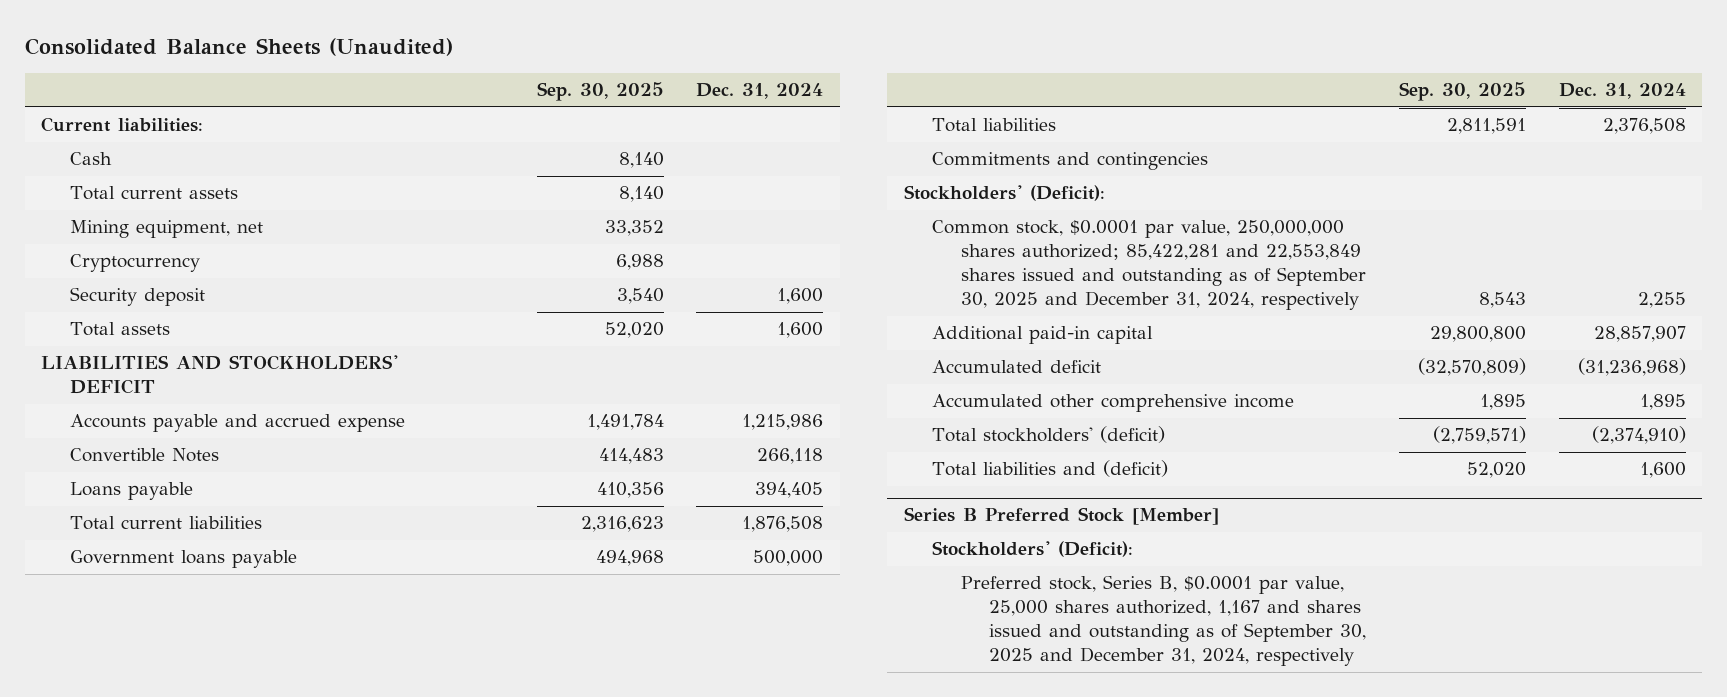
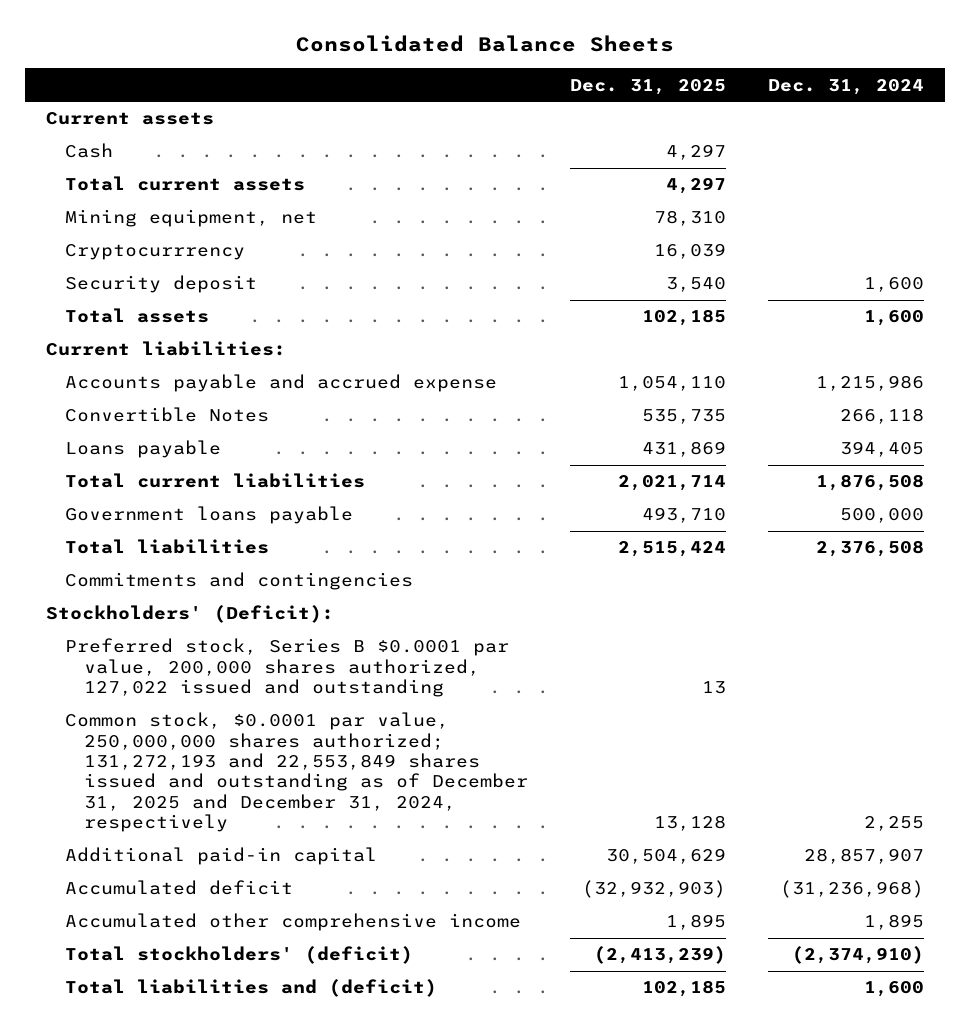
[24,38,453,57] Consolidated Balance Sheets (Unaudited) -> [296,35,675,53] Consolidated Balance Sheets
[536,82,664,102] Sep. 30, 2025 -> none
none -> [570,78,727,95] Dec. 31, 2025
none -> [46,112,215,126] Current assets
[69,254,200,273] Cryptocurrency -> none
none -> [65,244,246,261] Cryptocurrrency
[40,355,398,395] LIABILITIES AND STOCKHOLDERS' DEFICIT -> none
[40,117,203,133] Current liabilities: -> [46,341,287,357] Current liabilities:
none -> [65,638,510,698] Preferred stock, Series B $0.0001 par value, 200,000 shares authorized, 127,022 issued and outstanding
[932,220,1366,311] Common stock, $0.0001 par value, 250,000,000 shares authorized; 85,422,281 and 22,553,849 shares issued and outstanding as of September 30, 2025 and December 31, 2024, respectively -> [65,712,528,833] Common stock, $0.0001 par value, 250,000,000 shares authorized; 131,272,193 and 22,553,849 shares issued and outstanding as of December 31, 2025 and December 31, 2024, respectively
[903,507,1219,526] Series B Preferred Stock [Member] -> none
[932,541,1134,558] Stockholders' (Deficit): -> none
[960,575,1367,667] Preferred stock, Series B, $0.0001 par value, 25,000 shares authorized, 1,167 and shares issued and outstanding as of September 30, 2025 and December 31, 2024, respectively -> none

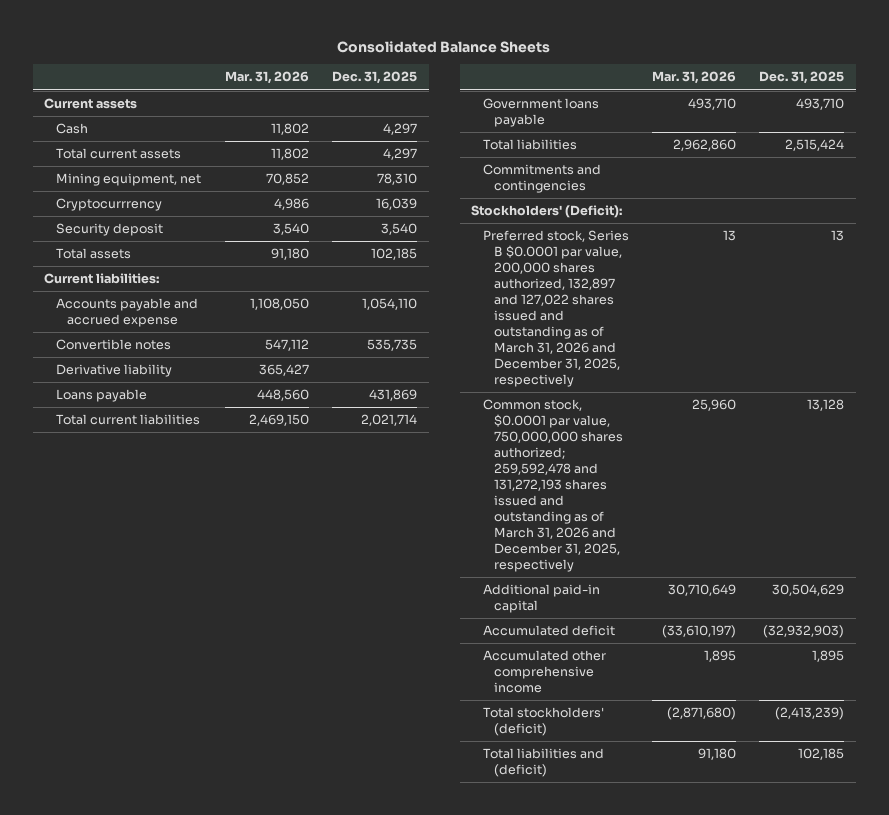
[768,78,925,95] Dec. 31, 2024 -> none
none -> [224,71,309,85] Mar. 31, 2026
[65,407,270,423] Convertible Notes -> [55,339,171,351] Convertible notes
none -> [55,364,172,378] Derivative liability
[65,638,510,698] Preferred stock, Series B $0.0001 par value, 200,000 shares authorized, 127,022 issued and outstanding -> [482,230,629,387] Preferred stock, Series B $0.0001 par value, 200,000 shares authorized, 132,897 and 127,022 shares issued and outstanding as of March 31, 2026 and December 31, 2025, respectively
[65,712,528,833] Common stock, $0.0001 par value, 250,000,000 shares authorized; 131,272,193 and 22,553,849 shares issued and outstanding as of December 31, 2025 and December 31, 2024, respectively -> [482,399,623,572] Common stock, $0.0001 par value, 750,000,000 shares authorized; 259,592,478 and 131,272,193 shares issued and outstanding as of March 31, 2026 and December 31, 2025, respectively

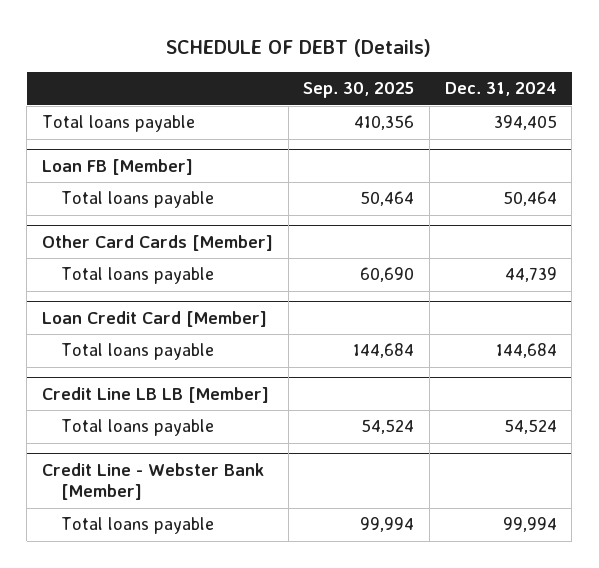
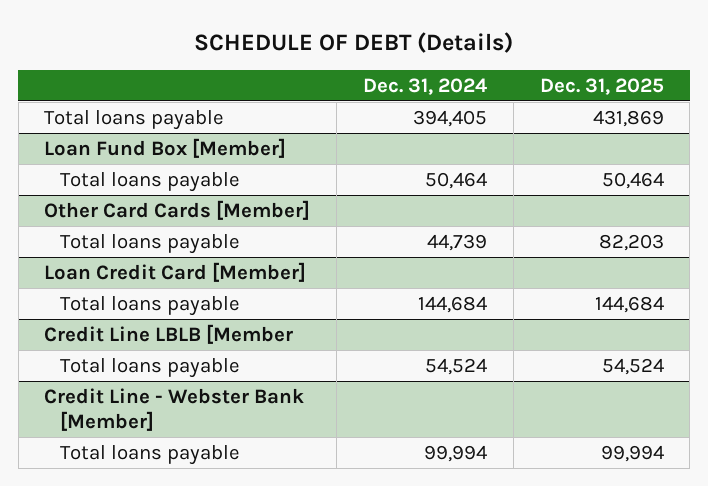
[303,82,415,99] Sep. 30, 2025 -> none
none -> [539,77,664,95] Dec. 31, 2025
[41,158,193,175] Loan FB [Member] -> [44,137,287,158] Loan Fund Box [Member]
[41,386,269,403] Credit Line LB LB [Member] -> [44,323,294,344] Credit Line LBLB [Member

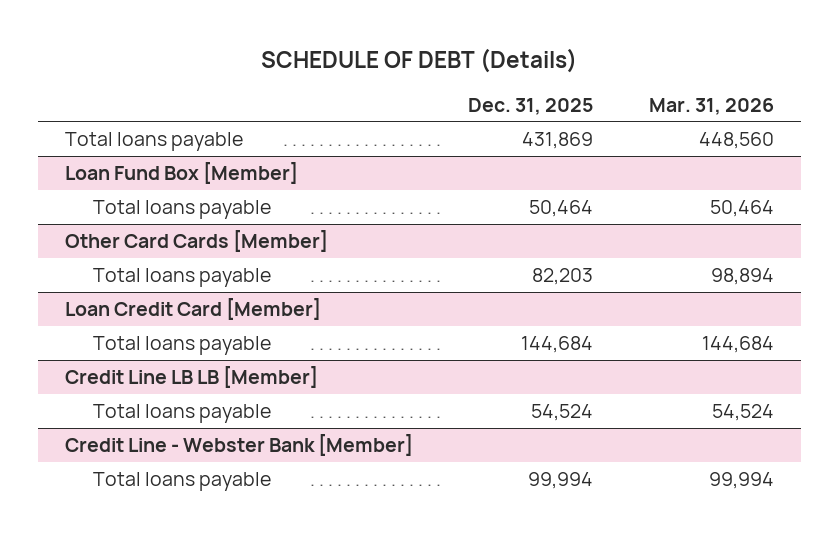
[363,77,488,95] Dec. 31, 2024 -> none
none -> [648,97,774,115] Mar. 31, 2026
[44,323,294,344] Credit Line LBLB [Member -> [65,365,319,388] Credit Line LB LB [Member]

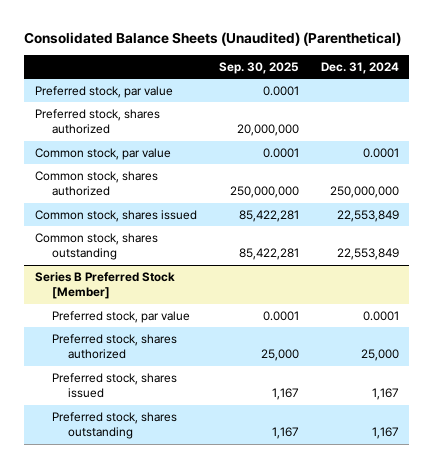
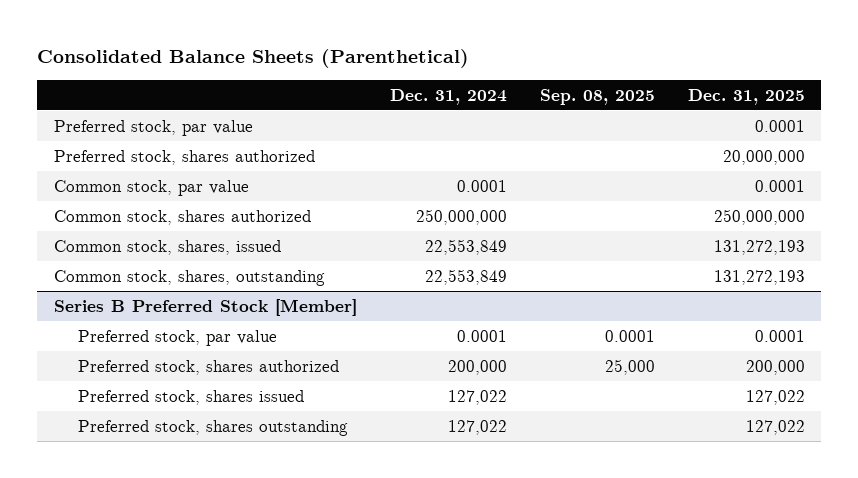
[24,31,402,46] Consolidated Balance Sheets (Unaudited) (Parenthetical) -> [37,49,470,69] Consolidated Balance Sheets (Parenthetical)
[218,61,299,74] Sep. 30, 2025 -> none
none -> [539,88,655,105] Sep. 08, 2025
none -> [687,88,805,105] Dec. 31, 2025
[35,209,198,222] Common stock, shares issued -> [53,239,281,255] Common stock, shares, issued
[35,232,159,261] Common stock, shares outstanding -> [53,269,325,286] Common stock, shares, outstanding
[360,349,399,362] 25,000 -> [447,359,507,375] 200,000
[371,388,399,401] 1,167 -> [447,389,507,405] 127,022
[371,427,399,440] 1,167 -> [447,419,507,435] 127,022

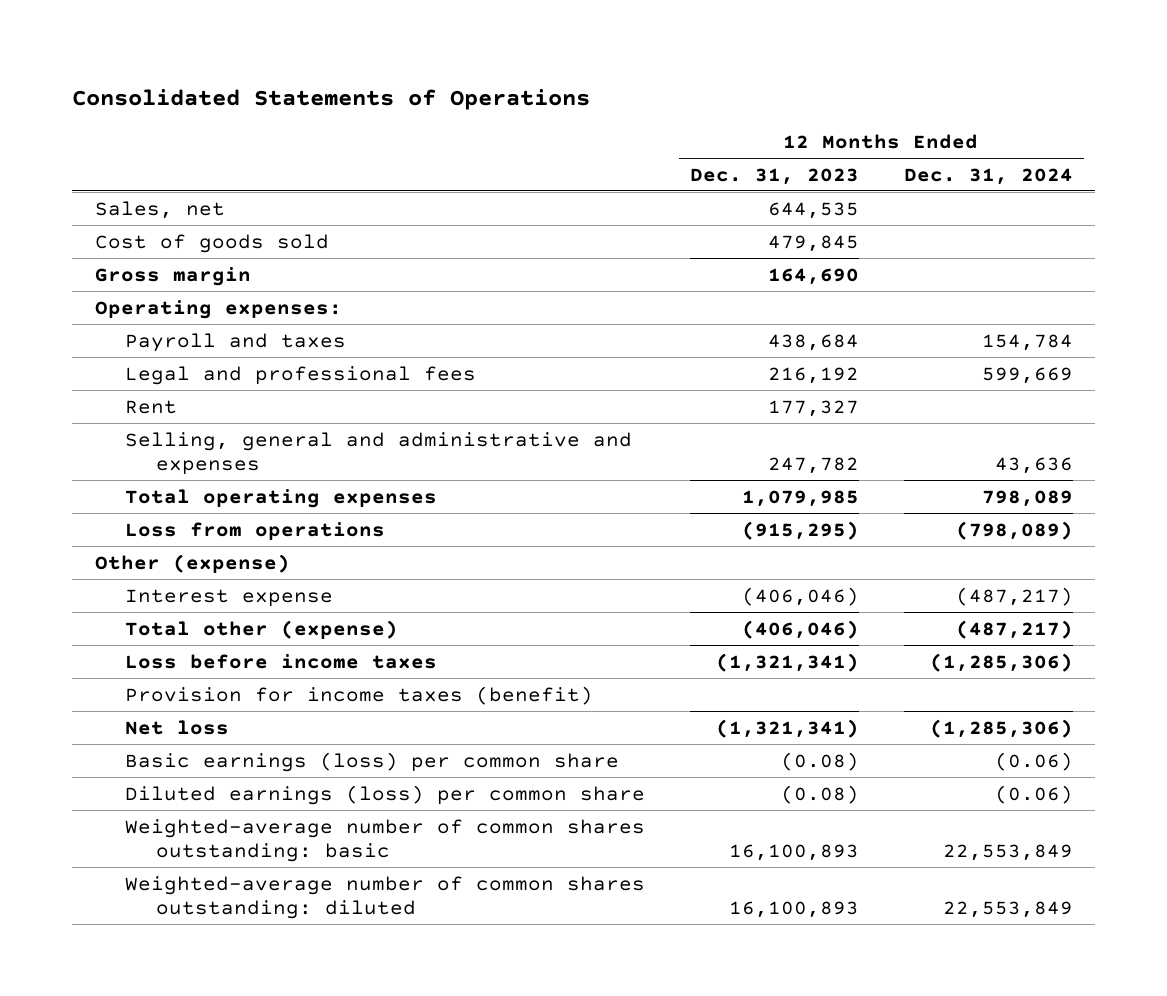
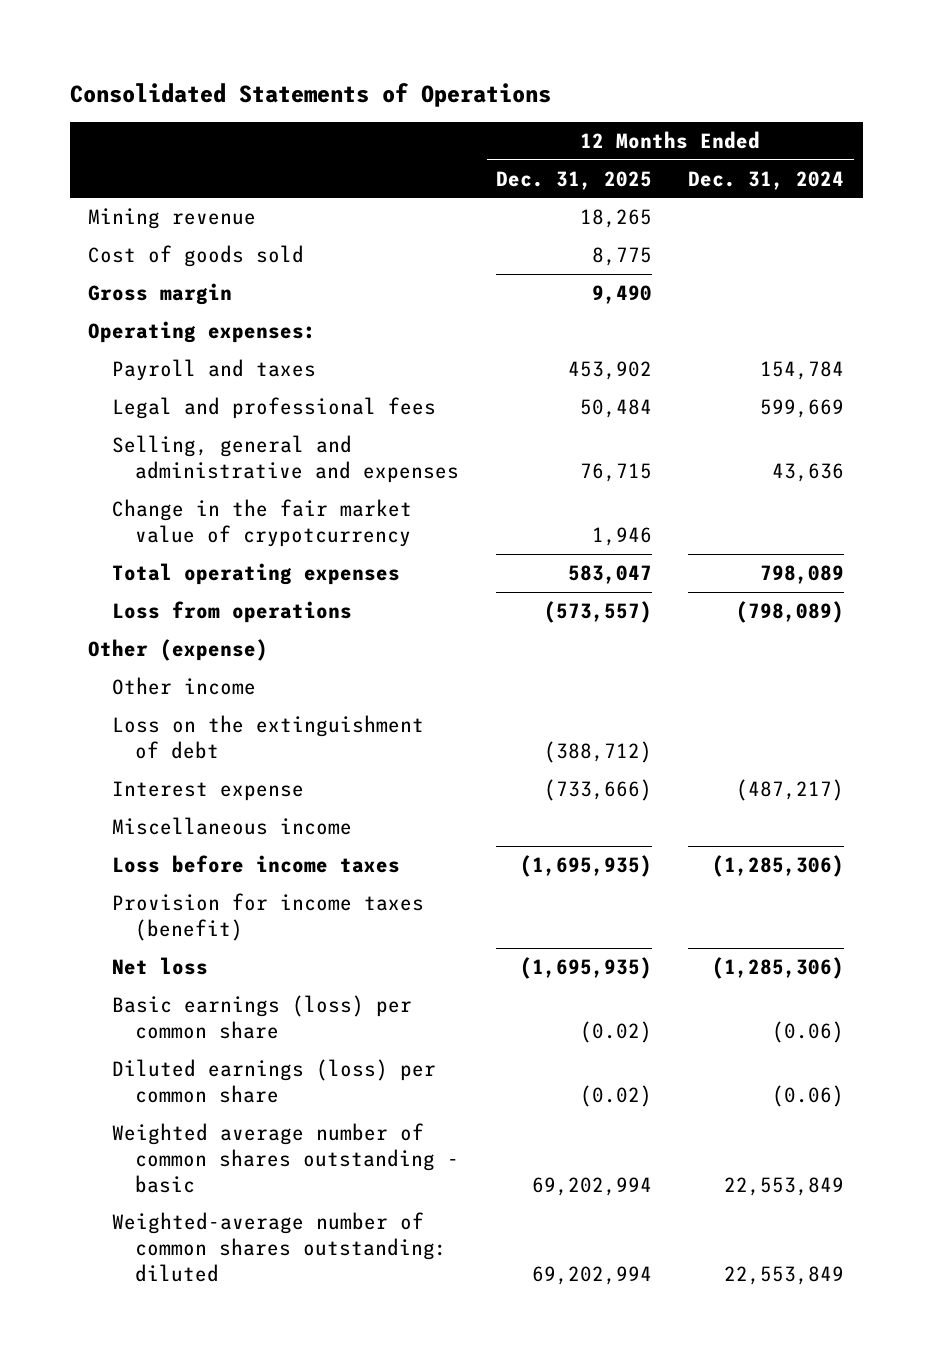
[689,167,859,185] Dec. 31, 2023 -> none
none -> [495,170,652,190] Dec. 31, 2025
[94,200,225,219] Sales, net -> [88,207,257,229] Mining revenue
[125,399,178,414] Rent -> none
none -> [111,498,412,547] Change in the fair market value of crypotcurrency
none -> [111,676,256,695] Other income
none -> [111,714,424,759] Loss on the extinguishment of debt
[125,619,399,639] Total other (expense) -> none
none -> [111,816,352,835] Miscellaneous income
[125,818,646,862] Weighted-average number of common shares outstanding: basic -> [111,1122,460,1193] Weighted average number of common shares outstanding - basic

